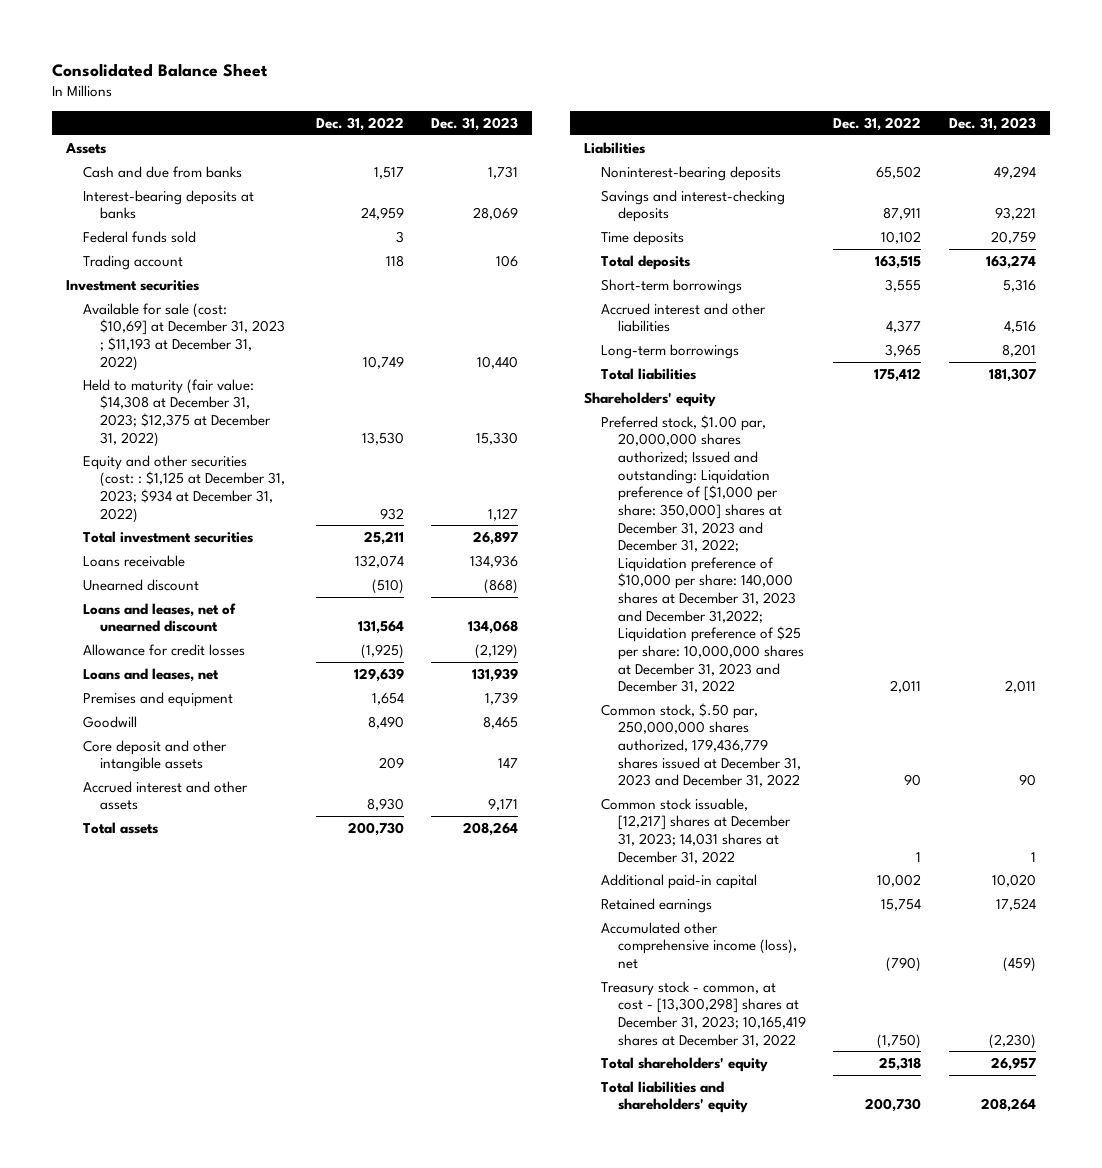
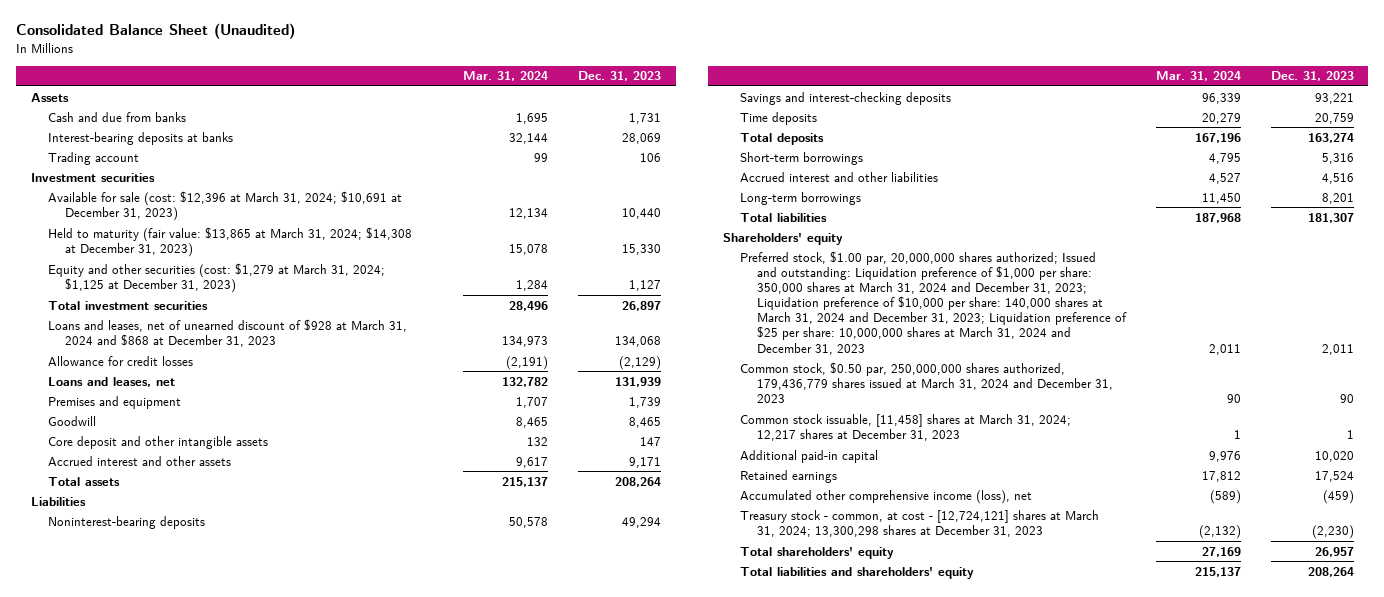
[52,62,269,77] Consolidated Balance Sheet -> [15,23,295,40] Consolidated Balance Sheet (Unaudited)
[315,117,404,132] Dec. 31, 2022 -> none
none -> [463,71,549,82] Mar. 31, 2024
[83,230,197,243] Federal funds sold -> none
[83,302,286,371] Available for sale (cost: $10,69] at December 31, 2023 ; $11,193 at December 31, 2022) -> [47,190,402,221] Available for sale (cost: $12,396 at March 31, 2024; $10,691 at December 31, 2023)
[83,378,272,447] Held to maturity (fair value: $14,308 at December 31, 2023; $12,375 at December 31, 2022) -> [47,226,412,257] Held to maturity (fair value: $13,865 at March 31, 2024; $14,308 at December 31, 2023)
[83,454,286,523] Equity and other securities (cost: : $1,125 at December 31, 2023; $934 at December 31, 2022) -> [47,262,385,293] Equity and other securities (cost: $1,279 at March 31, 2024; $1,125 at December 31, 2023)
[83,554,186,567] Loans receivable -> none
[83,578,200,591] Unearned discount -> none
[83,602,237,633] Loans and leases, net of unearned discount -> [47,318,407,347] Loans and leases, net of unearned discount of $928 at March 31, 2024 and $868 at December 31, 2023
[600,414,804,694] Preferred stock, $1.00 par, 20,000,000 shares authorized; Issued and outstanding: Liquidation preference of [$1,000 per share: 350,000] shares at December 31, 2023 and December 31, 2022; Liquidation preference of $10,000 per share: 140,000 shares at December 31, 2023 and December 31,2022; Liquidation preference of $25 per share: 10,000,000 shares at December 31, 2023 and December 31, 2022 -> [739,250,1128,355] Preferred stock, $1.00 par, 20,000,000 shares authorized; Issued and outstanding: Liquidation preference of $1,000 per share: 350,000 shares at March 31, 2024 and December 31, 2023; Liquidation preference of $10,000 per share: 140,000 shares at March 31, 2024 and December 31, 2023; Liquidation preference of $25 per share: 10,000,000 shares at March 31, 2024 and December 31, 2023
[600,702,801,788] Common stock, $.50 par, 250,000,000 shares authorized, 179,436,779 shares issued at December 31, 2023 and December 31, 2022 -> [739,361,1114,403] Common stock, $0.50 par, 250,000,000 shares authorized, 179,436,779 shares issued at March 31, 2024 and December 31, 2023
[600,797,791,864] Common stock issuable, [12,217] shares at December 31, 2023; 14,031 shares at December 31, 2022 -> [739,413,1071,441] Common stock issuable, [11,458] shares at March 31, 2024; 12,217 shares at December 31, 2023
[600,980,806,1047] Treasury stock - common, at cost - [13,300,298] shares at December 31, 2023; 10,165,419 shares at December 31, 2022 -> [739,509,1099,537] Treasury stock - common, at cost - [12,724,121] shares at March 31, 2024; 13,300,298 shares at December 31, 2023

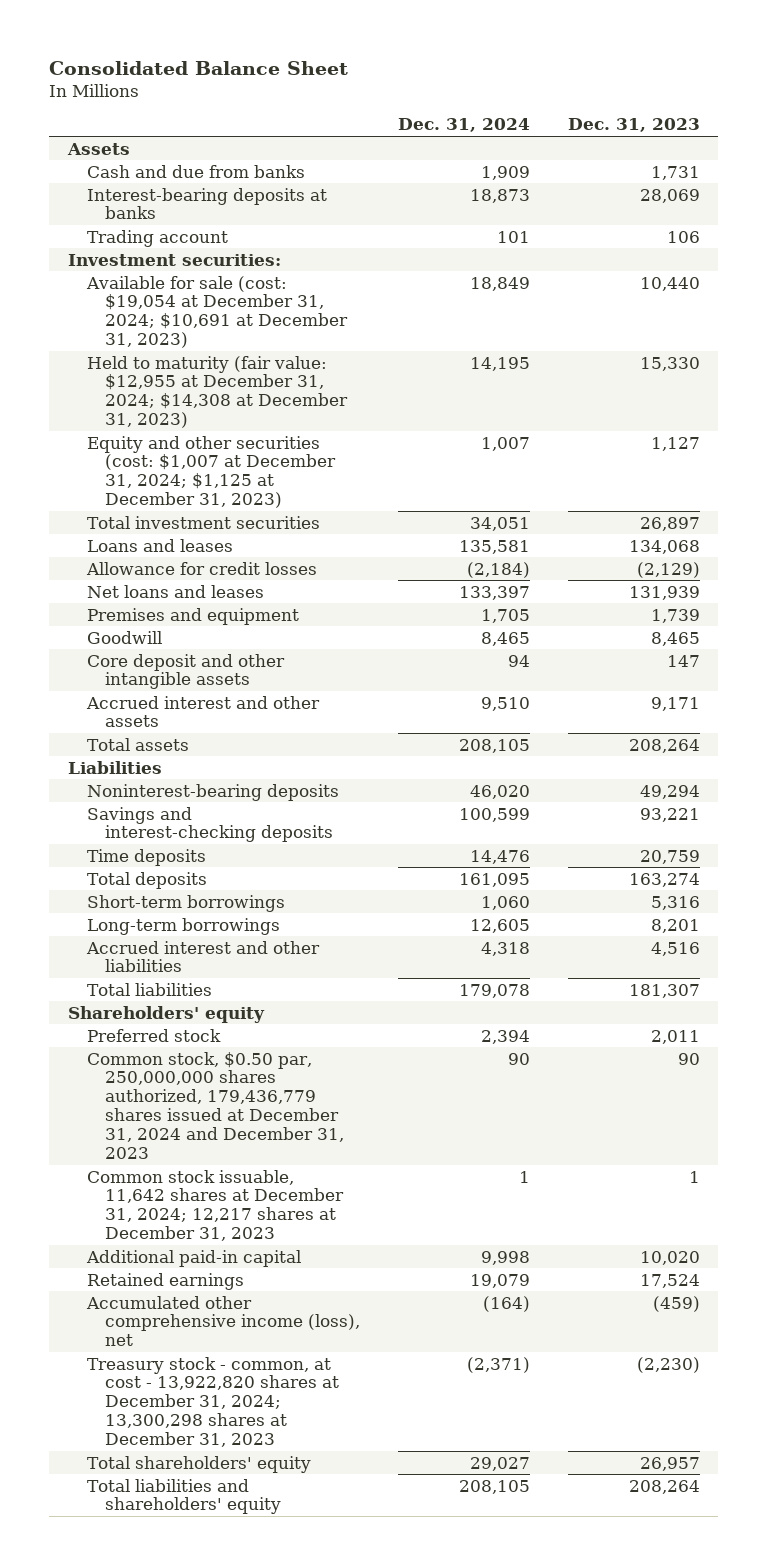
[15,23,295,40] Consolidated Balance Sheet (Unaudited) -> [49,60,349,75] Consolidated Balance Sheet
[463,71,549,82] Mar. 31, 2024 -> none
none -> [397,118,530,133] Dec. 31, 2024
[30,172,155,182] Investment securities -> [68,253,282,266] Investment securities:
[47,190,402,221] Available for sale (cost: $12,396 at March 31, 2024; $10,691 at December 31, 2023) -> [85,275,349,349] Available for sale (cost: $19,054 at December 31, 2024; $10,691 at December 31, 2023)
[47,226,412,257] Held to maturity (fair value: $13,865 at March 31, 2024; $14,308 at December 31, 2023) -> [86,355,349,429] Held to maturity (fair value: $12,955 at December 31, 2024; $14,308 at December 31, 2023)
[47,262,385,293] Equity and other securities (cost: $1,279 at March 31, 2024; $1,125 at December 31, 2023) -> [86,435,337,509] Equity and other securities (cost: $1,007 at December 31, 2024; $1,125 at December 31, 2023)
[47,318,407,347] Loans and leases, net of unearned discount of $928 at March 31, 2024 and $868 at December 31, 2023 -> [86,538,233,552] Loans and leases
[47,376,175,387] Loans and leases, net -> [86,584,264,598] Net loans and leases
[739,171,938,182] Accrued interest and other liabilities -> [85,940,320,973] Accrued interest and other liabilities
[739,250,1128,355] Preferred stock, $1.00 par, 20,000,000 shares authorized; Issued and outstanding: Liquidation preference of $1,000 per share: 350,000 shares at March 31, 2024 and December 31, 2023; Liquidation preference of $10,000 per share: 140,000 shares at March 31, 2024 and December 31, 2023; Liquidation preference of $25 per share: 10,000,000 shares at March 31, 2024 and December 31, 2023 -> [86,1028,221,1042] Preferred stock
[739,361,1114,403] Common stock, $0.50 par, 250,000,000 shares authorized, 179,436,779 shares issued at March 31, 2024 and December 31, 2023 -> [86,1051,345,1160] Common stock, $0.50 par, 250,000,000 shares authorized, 179,436,779 shares issued at December 31, 2024 and December 31, 2023
[739,413,1071,441] Common stock issuable, [11,458] shares at March 31, 2024; 12,217 shares at December 31, 2023 -> [86,1169,345,1242] Common stock issuable, 11,642 shares at December 31, 2024; 12,217 shares at December 31, 2023
[739,509,1099,537] Treasury stock - common, at cost - [12,724,121] shares at March 31, 2024; 13,300,298 shares at December 31, 2023 -> [86,1356,340,1448] Treasury stock - common, at cost - 13,922,820 shares at December 31, 2024; 13,300,298 shares at December 31, 2023

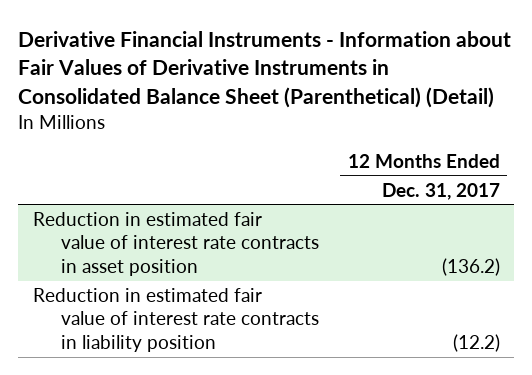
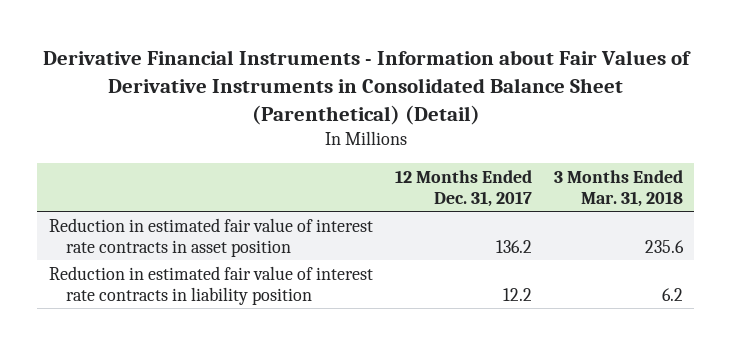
none -> [554,170,684,208] 3 Months Ended Mar. 31, 2018
[441,258,500,277] (136.2) -> [495,239,532,253] 136.2
[452,334,500,353] (12.2) -> [502,287,532,301] 12.2

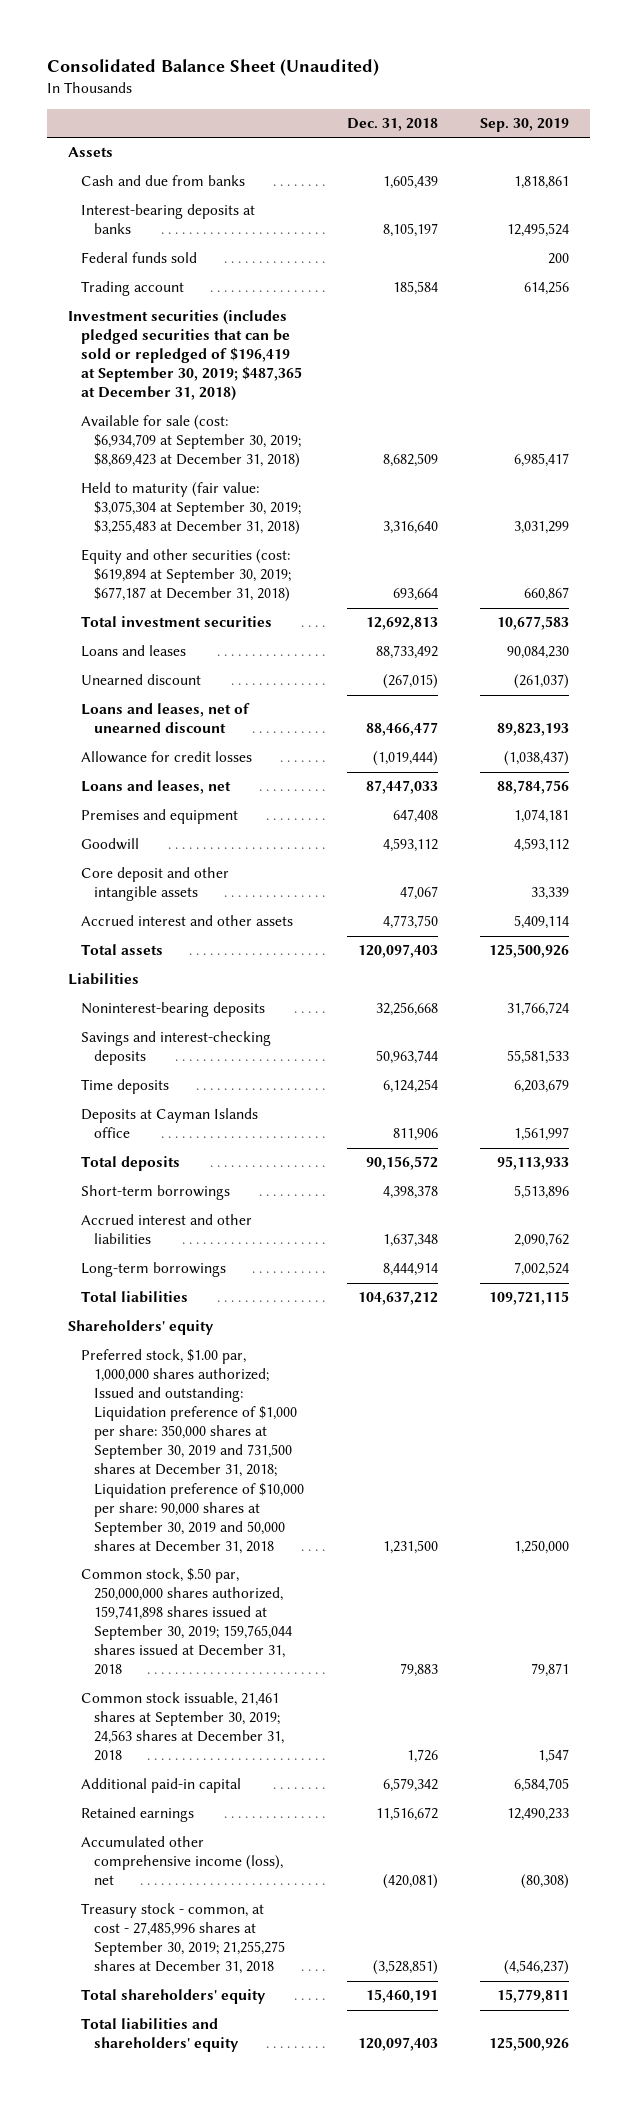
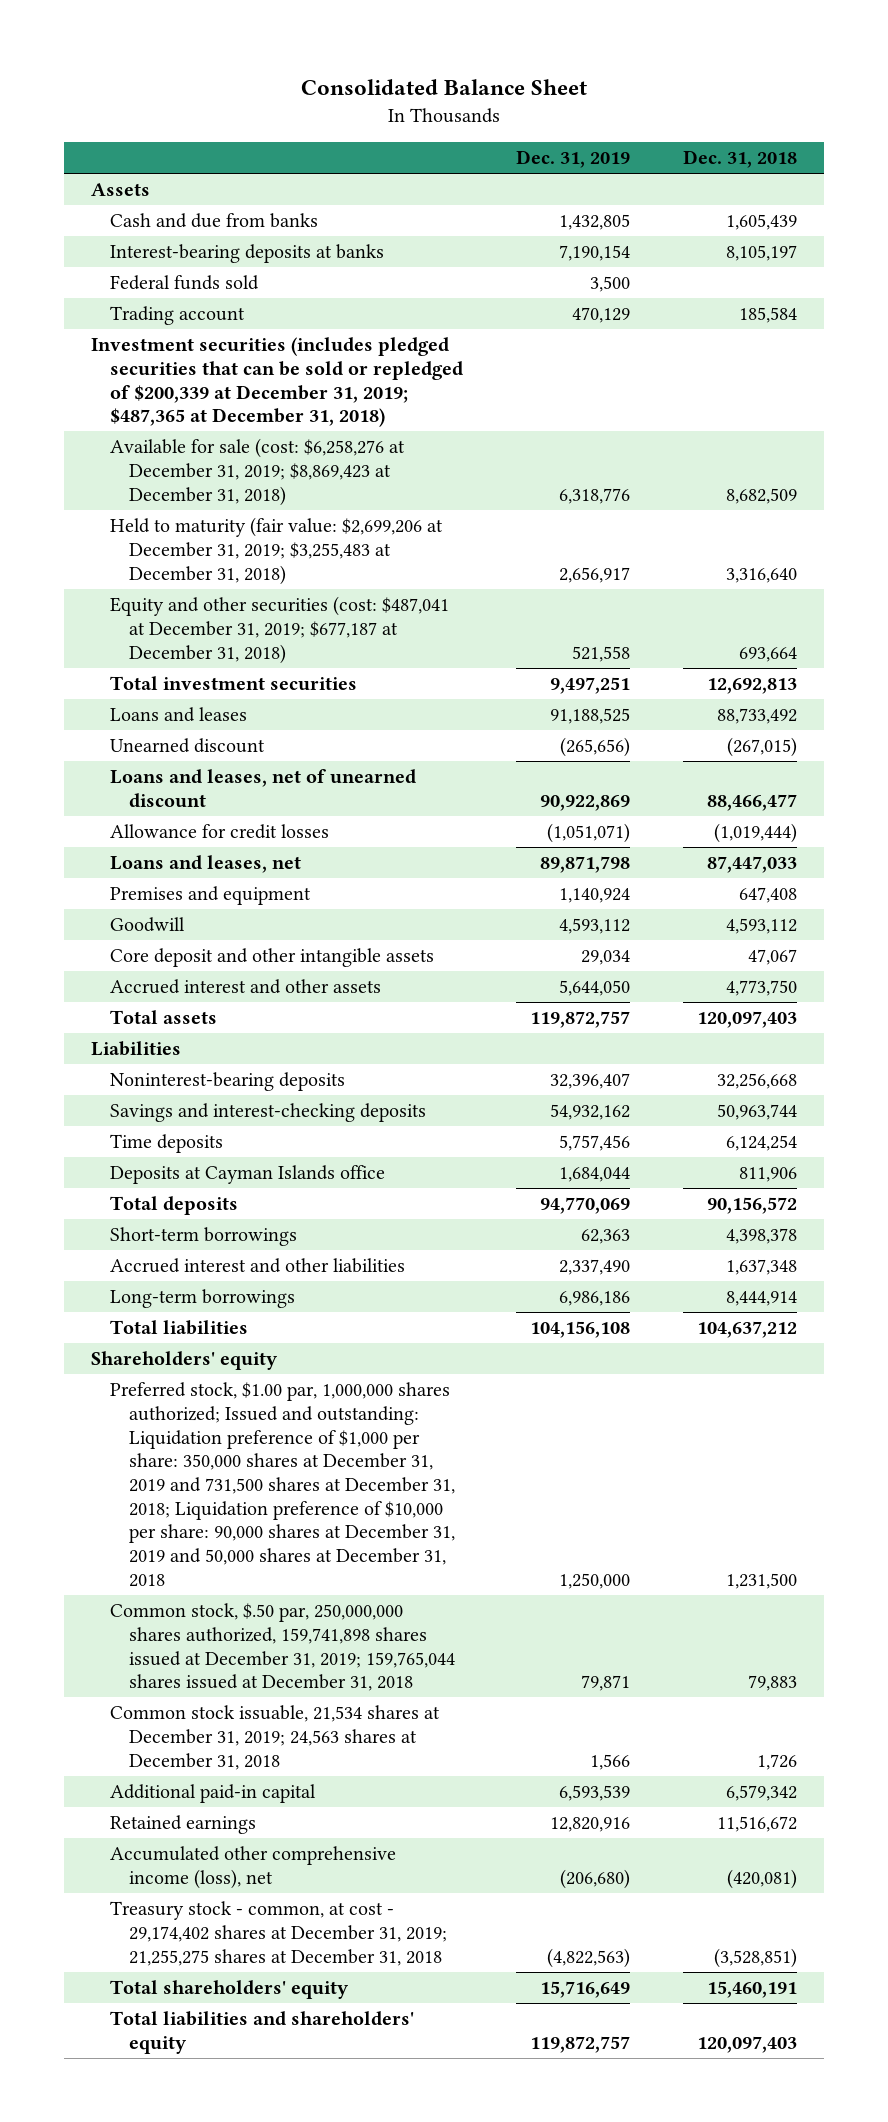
[47,58,380,76] Consolidated Balance Sheet (Unaudited) -> [301,79,588,96] Consolidated Balance Sheet
[479,117,569,132] Sep. 30, 2019 -> none
none -> [516,150,631,169] Dec. 31, 2019
[68,310,303,402] Investment securities (includes pledged securities that can be sold or repledged of $196,419 at September 30, 2019; $487,365 at December 31, 2018) -> [90,337,463,428] Investment securities (includes pledged securities that can be sold or repledged of $200,339 at December 31, 2019; $487,365 at December 31, 2018)
[81,415,302,469] Available for sale (cost: $6,934,709 at September 30, 2019; $8,869,423 at December 31, 2018) -> [109,438,405,506] Available for sale (cost: $6,258,276 at December 31, 2019; $8,869,423 at December 31, 2018)
[81,482,302,536] Held to maturity (fair value: $3,075,304 at September 30, 2019; $3,255,483 at December 31, 2018) -> [109,517,443,585] Held to maturity (fair value: $2,699,206 at December 31, 2019; $3,255,483 at December 31, 2018)
[81,549,292,603] Equity and other securities (cost: $619,894 at September 30, 2019; $677,187 at December 31, 2018) -> [109,596,449,664] Equity and other securities (cost: $487,041 at December 31, 2019; $677,187 at December 31, 2018)
[81,1349,305,1554] Preferred stock, $1.00 par, 1,000,000 shares authorized; Issued and outstanding: Liquidation preference of $1,000 per share: 350,000 shares at September 30, 2019 and 731,500 shares at December 31, 2018; Liquidation preference of $10,000 per share: 90,000 shares at September 30, 2019 and 50,000 shares at December 31, 2018 -> [109,1382,456,1587] Preferred stock, $1.00 par, 1,000,000 shares authorized; Issued and outstanding: Liquidation preference of $1,000 per share: 350,000 shares at December 31, 2019 and 731,500 shares at December 31, 2018; Liquidation preference of $10,000 per share: 90,000 shares at December 31, 2019 and 50,000 shares at December 31, 2018
[81,1568,293,1676] Common stock, $.50 par, 250,000,000 shares authorized, 159,741,898 shares issued at September 30, 2019; 159,765,044 shares issued at December 31, 2018 -> [109,1603,456,1692] Common stock, $.50 par, 250,000,000 shares authorized, 159,741,898 shares issued at December 31, 2019; 159,765,044 shares issued at December 31, 2018
[81,1692,285,1762] Common stock issuable, 21,461 shares at September 30, 2019; 24,563 shares at December 31, 2018 -> [109,1705,440,1770] Common stock issuable, 21,534 shares at December 31, 2019; 24,563 shares at December 31, 2018
[81,1903,286,1975] Treasury stock - common, at cost - 27,485,996 shares at September 30, 2019; 21,255,275 shares at December 31, 2018 -> [109,1901,448,1966] Treasury stock - common, at cost - 29,174,402 shares at December 31, 2019; 21,255,275 shares at December 31, 2018

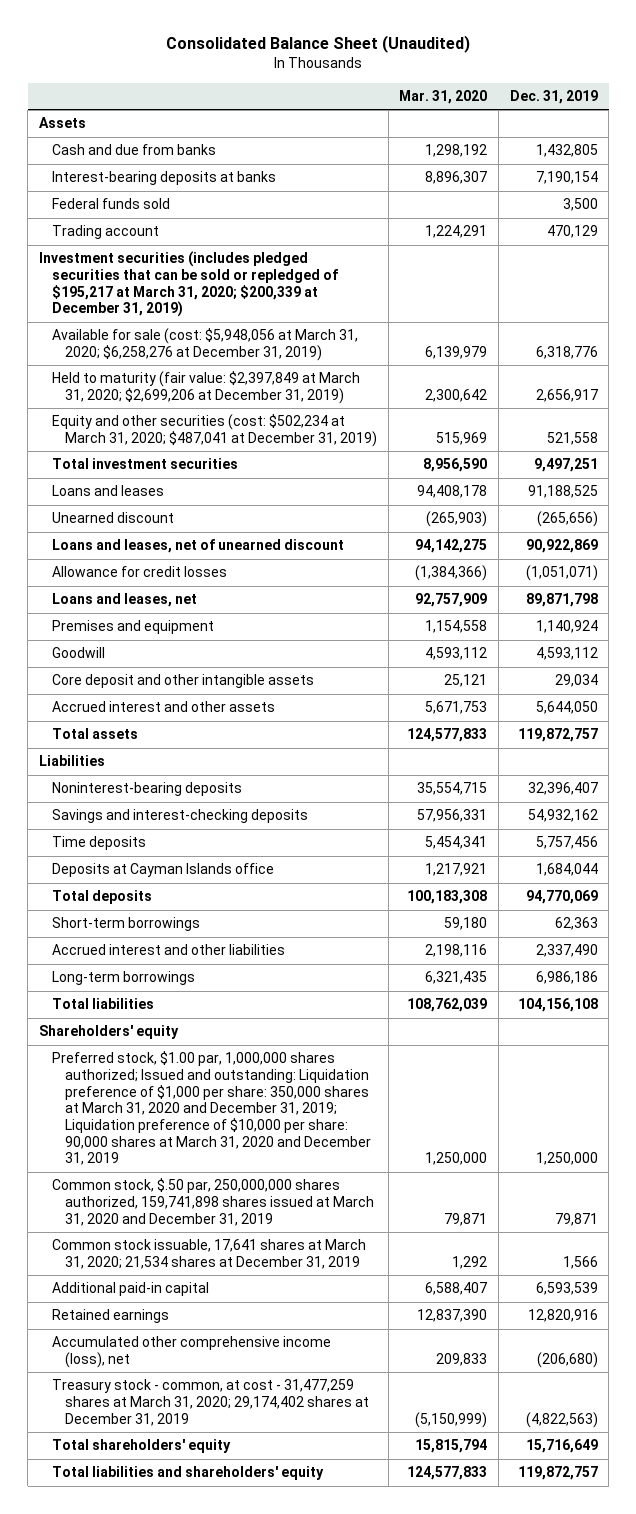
[301,79,588,96] Consolidated Balance Sheet -> [166,35,471,54] Consolidated Balance Sheet (Unaudited)
[683,150,798,169] Dec. 31, 2018 -> none
none -> [399,89,488,104] Mar. 31, 2020
[90,337,463,428] Investment securities (includes pledged securities that can be sold or repledged of $200,339 at December 31, 2019; $487,365 at December 31, 2018) -> [38,251,338,318] Investment securities (includes pledged securities that can be sold or repledged of $195,217 at March 31, 2020; $200,339 at December 31, 2019)
[109,438,405,506] Available for sale (cost: $6,258,276 at December 31, 2019; $8,869,423 at December 31, 2018) -> [51,328,358,361] Available for sale (cost: $5,948,056 at March 31, 2020; $6,258,276 at December 31, 2019)
[109,517,443,585] Held to maturity (fair value: $2,699,206 at December 31, 2019; $3,255,483 at December 31, 2018) -> [51,371,360,404] Held to maturity (fair value: $2,397,849 at March 31, 2020; $2,699,206 at December 31, 2019)
[109,596,449,664] Equity and other securities (cost: $487,041 at December 31, 2019; $677,187 at December 31, 2018) -> [51,414,377,447] Equity and other securities (cost: $502,234 at March 31, 2020; $487,041 at December 31, 2019)
[109,1382,456,1587] Preferred stock, $1.00 par, 1,000,000 shares authorized; Issued and outstanding: Liquidation preference of $1,000 per share: 350,000 shares at December 31, 2019 and 731,500 shares at December 31, 2018; Liquidation preference of $10,000 per share: 90,000 shares at December 31, 2019 and 50,000 shares at December 31, 2018 -> [51,1051,371,1166] Preferred stock, $1.00 par, 1,000,000 shares authorized; Issued and outstanding: Liquidation preference of $1,000 per share: 350,000 shares at March 31, 2020 and December 31, 2019; Liquidation preference of $10,000 per share: 90,000 shares at March 31, 2020 and December 31, 2019
[109,1603,456,1692] Common stock, $.50 par, 250,000,000 shares authorized, 159,741,898 shares issued at December 31, 2019; 159,765,044 shares issued at December 31, 2018 -> [51,1178,374,1226] Common stock, $.50 par, 250,000,000 shares authorized, 159,741,898 shares issued at March 31, 2020 and December 31, 2019
[109,1705,440,1770] Common stock issuable, 21,534 shares at December 31, 2019; 24,563 shares at December 31, 2018 -> [51,1239,366,1269] Common stock issuable, 17,641 shares at March 31, 2020; 21,534 shares at December 31, 2019
[109,1901,448,1966] Treasury stock - common, at cost - 29,174,402 shares at December 31, 2019; 21,255,275 shares at December 31, 2018 -> [51,1379,369,1426] Treasury stock - common, at cost - 31,477,259 shares at March 31, 2020; 29,174,402 shares at December 31, 2019

